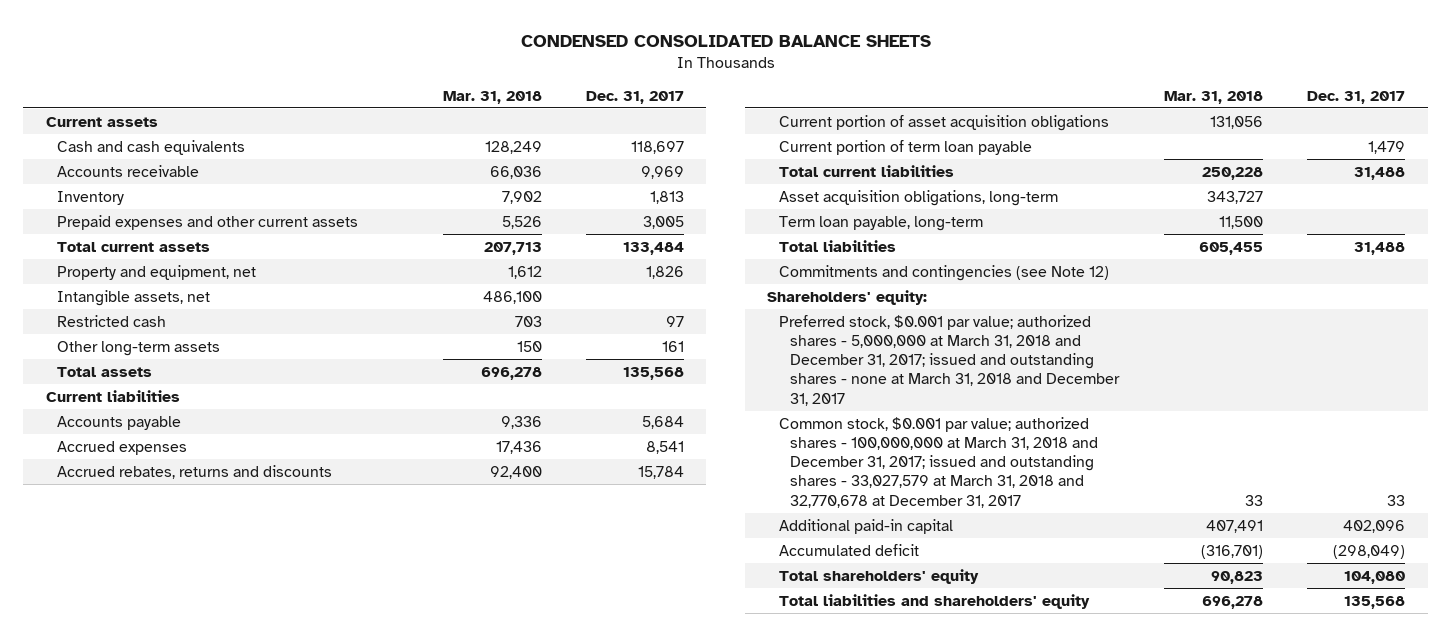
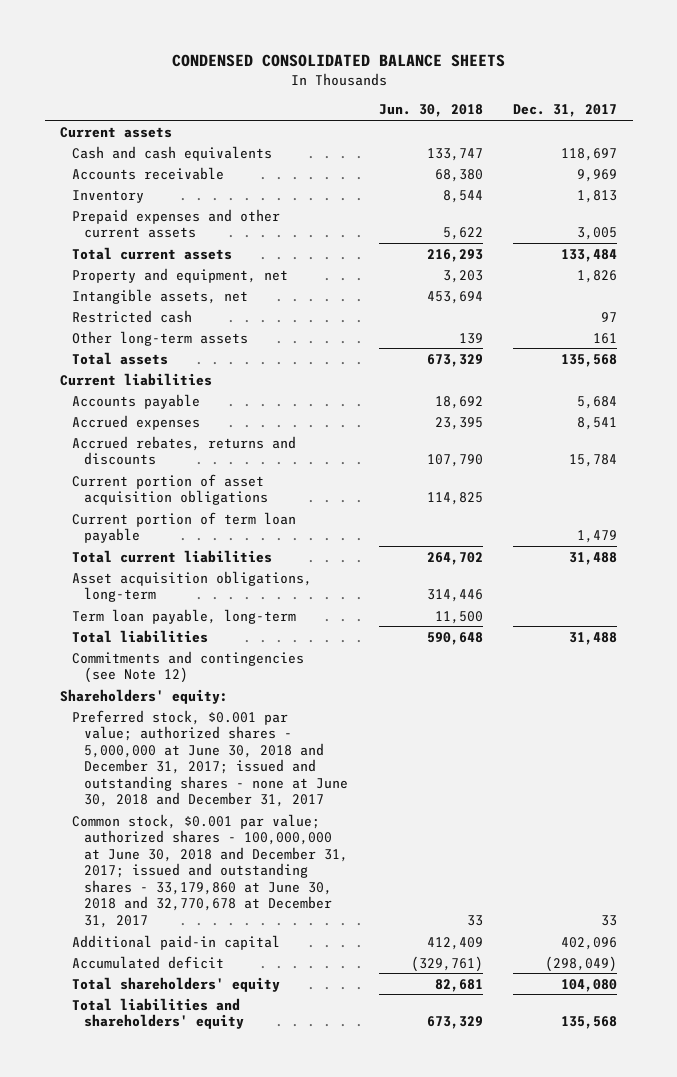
[442,90,542,104] Mar. 31, 2018 -> none
none -> [378,104,483,118] Jun. 30, 2018
[778,314,1121,406] Preferred stock, $0.001 par value; authorized shares - 5,000,000 at March 31, 2018 and December 31, 2017; issued and outstanding shares - none at March 31, 2018 and December 31, 2017 -> [72,709,349,808] Preferred stock, $0.001 par value; authorized shares - 5,000,000 at June 30, 2018 and December 31, 2017; issued and outstanding shares - none at June 30, 2018 and December 31, 2017
[778,416,1099,508] Common stock, $0.001 par value; authorized shares - 100,000,000 at March 31, 2018 and December 31, 2017; issued and outstanding shares - 33,027,579 at March 31, 2018 and 32,770,678 at December 31, 2017 -> [72,813,349,928] Common stock, $0.001 par value; authorized shares - 100,000,000 at June 30, 2018 and December 31, 2017; issued and outstanding shares - 33,179,860 at June 30, 2018 and 32,770,678 at December 31, 2017

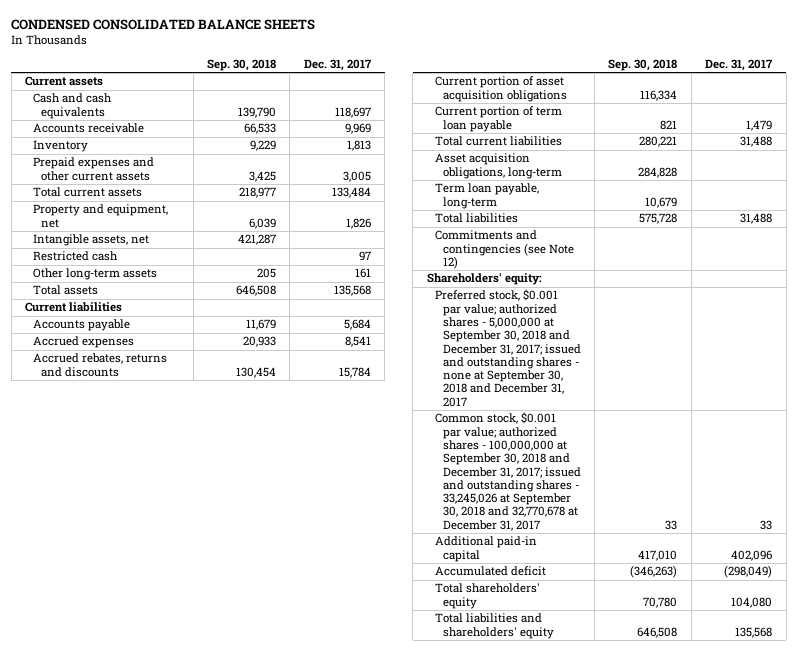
[378,104,483,118] Jun. 30, 2018 -> none
none -> [206,58,276,71] Sep. 30, 2018
[72,709,349,808] Preferred stock, $0.001 par value; authorized shares - 5,000,000 at June 30, 2018 and December 31, 2017; issued and outstanding shares - none at June 30, 2018 and December 31, 2017 -> [434,289,581,407] Preferred stock, $0.001 par value; authorized shares - 5,000,000 at September 30, 2018 and December 31, 2017; issued and outstanding shares - none at September 30, 2018 and December 31, 2017
[72,813,349,928] Common stock, $0.001 par value; authorized shares - 100,000,000 at June 30, 2018 and December 31, 2017; issued and outstanding shares - 33,179,860 at June 30, 2018 and 32,770,678 at December 31, 2017 -> [434,412,581,531] Common stock, $0.001 par value; authorized shares - 100,000,000 at September 30, 2018 and December 31, 2017; issued and outstanding shares - 33,245,026 at September 30, 2018 and 32,770,678 at December 31, 2017

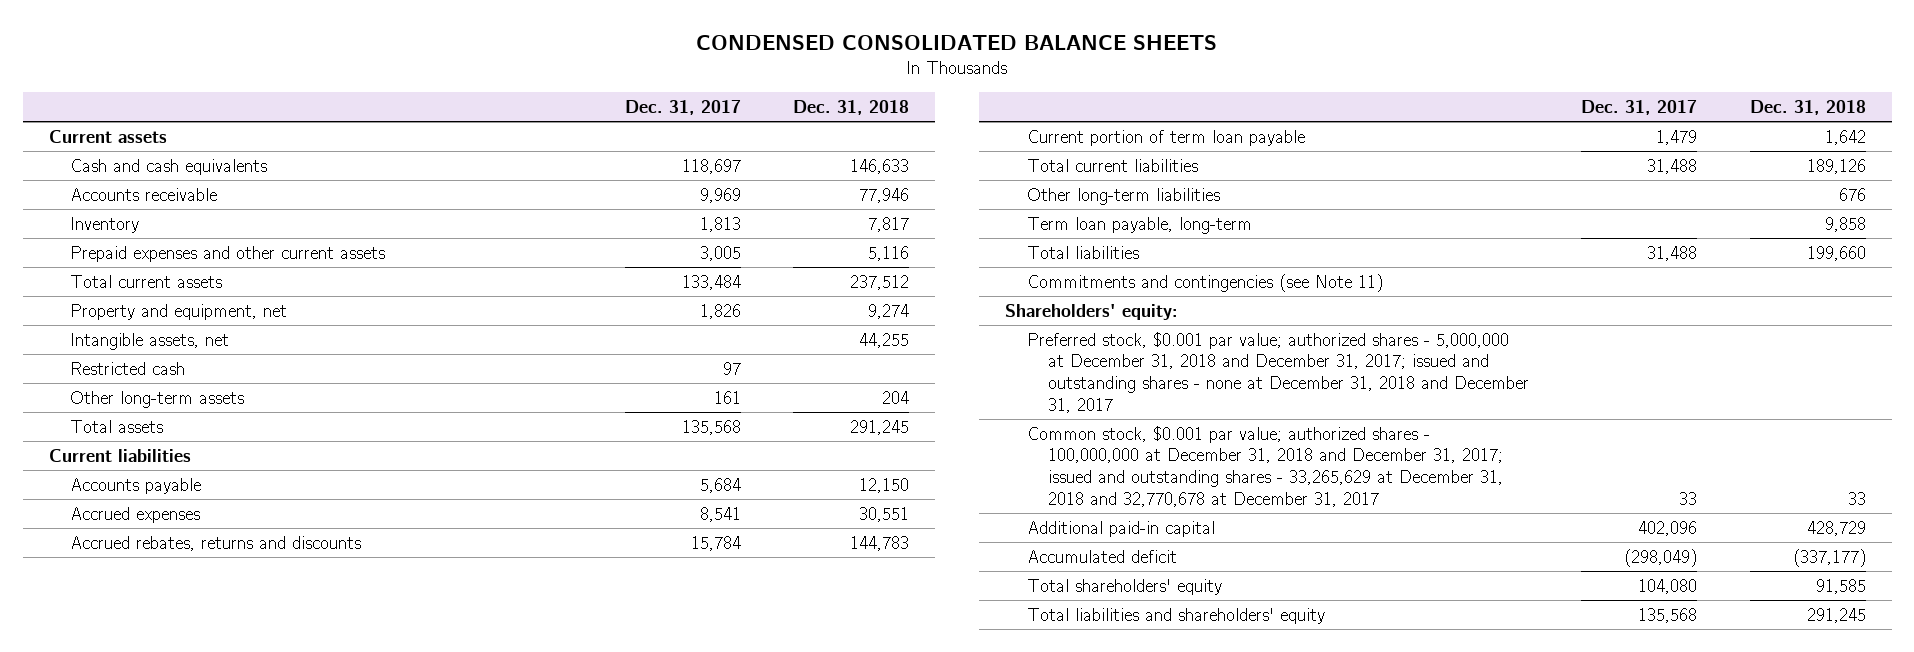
[206,58,276,71] Sep. 30, 2018 -> none
none -> [792,99,909,115] Dec. 31, 2018
[434,76,567,102] Current portion of asset acquisition obligations -> none
[434,153,562,179] Asset acquisition obligations, long-term -> none
none -> [1026,187,1220,205] Other long-term liabilities
[434,230,574,269] Commitments and contingencies (see Note 12) -> [1026,273,1383,292] Commitments and contingencies (see Note 11)
[434,289,581,407] Preferred stock, $0.001 par value; authorized shares - 5,000,000 at September 30, 2018 and December 31, 2017; issued and outstanding shares - none at September 30, 2018 and December 31, 2017 -> [1026,331,1530,413] Preferred stock, $0.001 par value; authorized shares - 5,000,000 at December 31, 2018 and December 31, 2017; issued and outstanding shares - none at December 31, 2018 and December 31, 2017
[434,412,581,531] Common stock, $0.001 par value; authorized shares - 100,000,000 at September 30, 2018 and December 31, 2017; issued and outstanding shares - 33,245,026 at September 30, 2018 and 32,770,678 at December 31, 2017 -> [1026,425,1504,507] Common stock, $0.001 par value; authorized shares - 100,000,000 at December 31, 2018 and December 31, 2017; issued and outstanding shares - 33,265,629 at December 31, 2018 and 32,770,678 at December 31, 2017

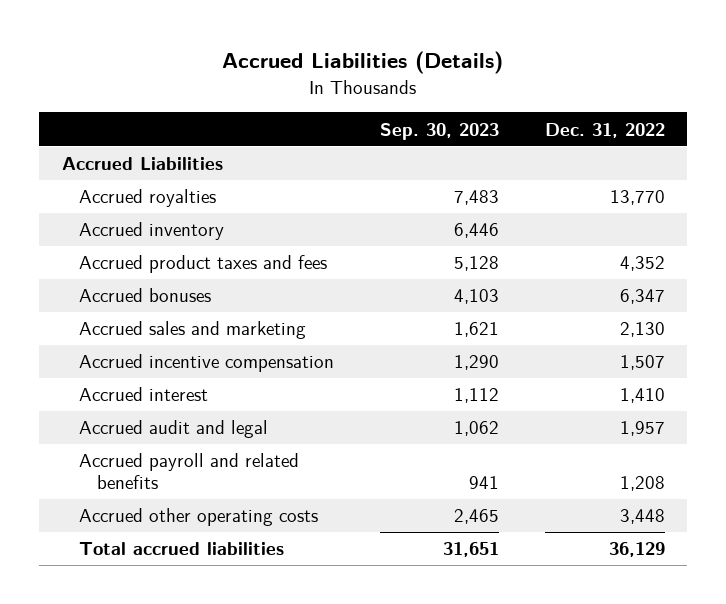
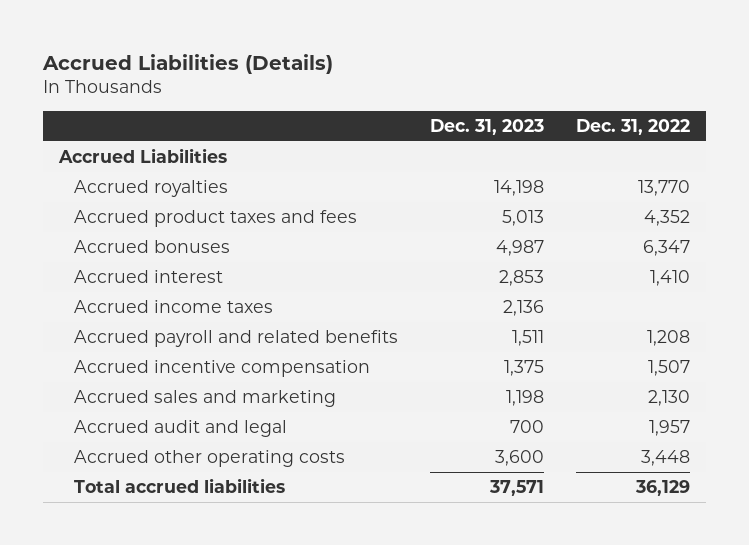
[380,122,500,140] Sep. 30, 2023 -> none
none -> [429,118,544,135] Dec. 31, 2023
[79,222,225,241] Accrued inventory -> none
none -> [73,300,273,314] Accrued income taxes
[79,354,335,373] Accrued incentive compensation -> [73,360,370,378] Accrued incentive compensation
[79,321,307,340] Accrued sales and marketing -> [73,390,336,408] Accrued sales and marketing
[79,420,269,439] Accrued audit and legal -> [73,420,287,438] Accrued audit and legal

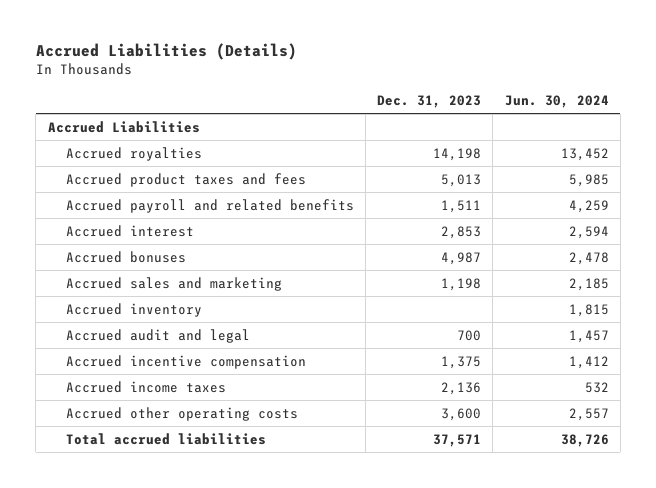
[575,118,690,135] Dec. 31, 2022 -> none
none -> [504,95,609,109] Jun. 30, 2024
[73,270,223,284] Accrued interest -> [65,224,194,237] Accrued interest
[73,240,230,254] Accrued bonuses -> [65,250,186,263] Accrued bonuses
none -> [65,302,202,317] Accrued inventory
[73,360,370,378] Accrued incentive compensation -> [65,354,306,369] Accrued incentive compensation
[73,300,273,314] Accrued income taxes -> [65,380,226,393] Accrued income taxes

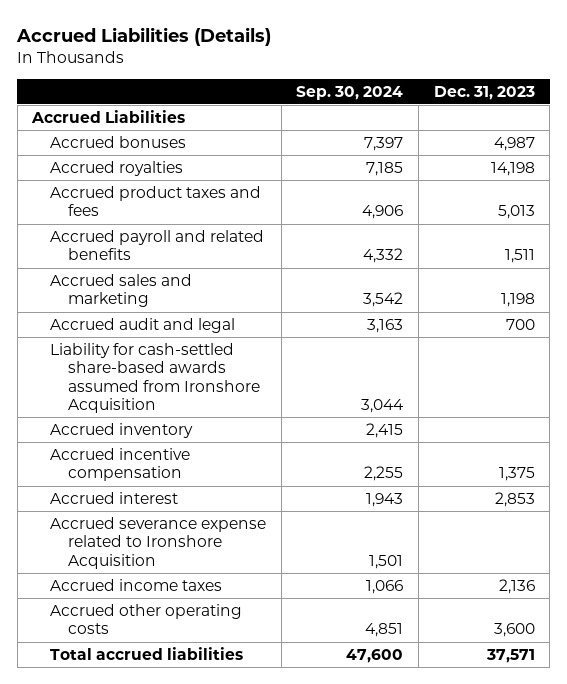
[504,95,609,109] Jun. 30, 2024 -> none
none -> [296,85,404,100] Sep. 30, 2024
[65,250,186,263] Accrued bonuses -> [50,136,187,149] Accrued bonuses
none -> [50,343,261,414] Liability for cash-settled share-based awards assumed from Ironshore Acquisition
[65,302,202,317] Accrued inventory -> [50,423,194,439] Accrued inventory
[65,224,194,237] Accrued interest -> [50,492,179,505] Accrued interest
none -> [50,517,267,569] Accrued severance expense related to Ironshore Acquisition

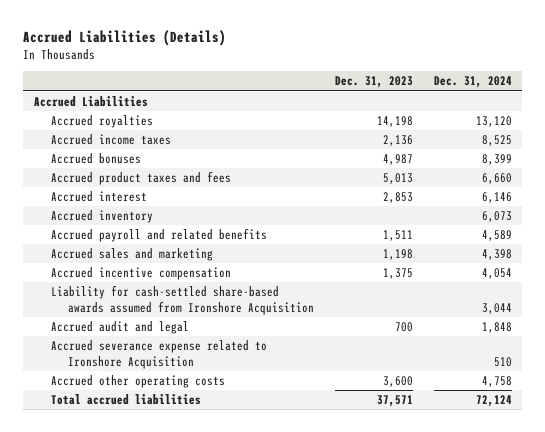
[296,85,404,100] Sep. 30, 2024 -> none
none -> [433,76,512,89] Dec. 31, 2024
[50,579,223,592] Accrued income taxes -> [50,133,171,145] Accrued income taxes
[50,136,187,149] Accrued bonuses -> [50,152,141,164] Accrued bonuses
[50,492,179,505] Accrued interest -> [50,190,147,202] Accrued interest
[50,423,194,439] Accrued inventory -> [50,209,153,223] Accrued inventory
[50,343,261,414] Liability for cash-settled share-based awards assumed from Ironshore Acquisition -> [50,284,314,315] Liability for cash-settled share-based awards assumed from Ironshore Acquisition
[50,318,236,334] Accrued audit and legal -> [50,320,189,334] Accrued audit and legal

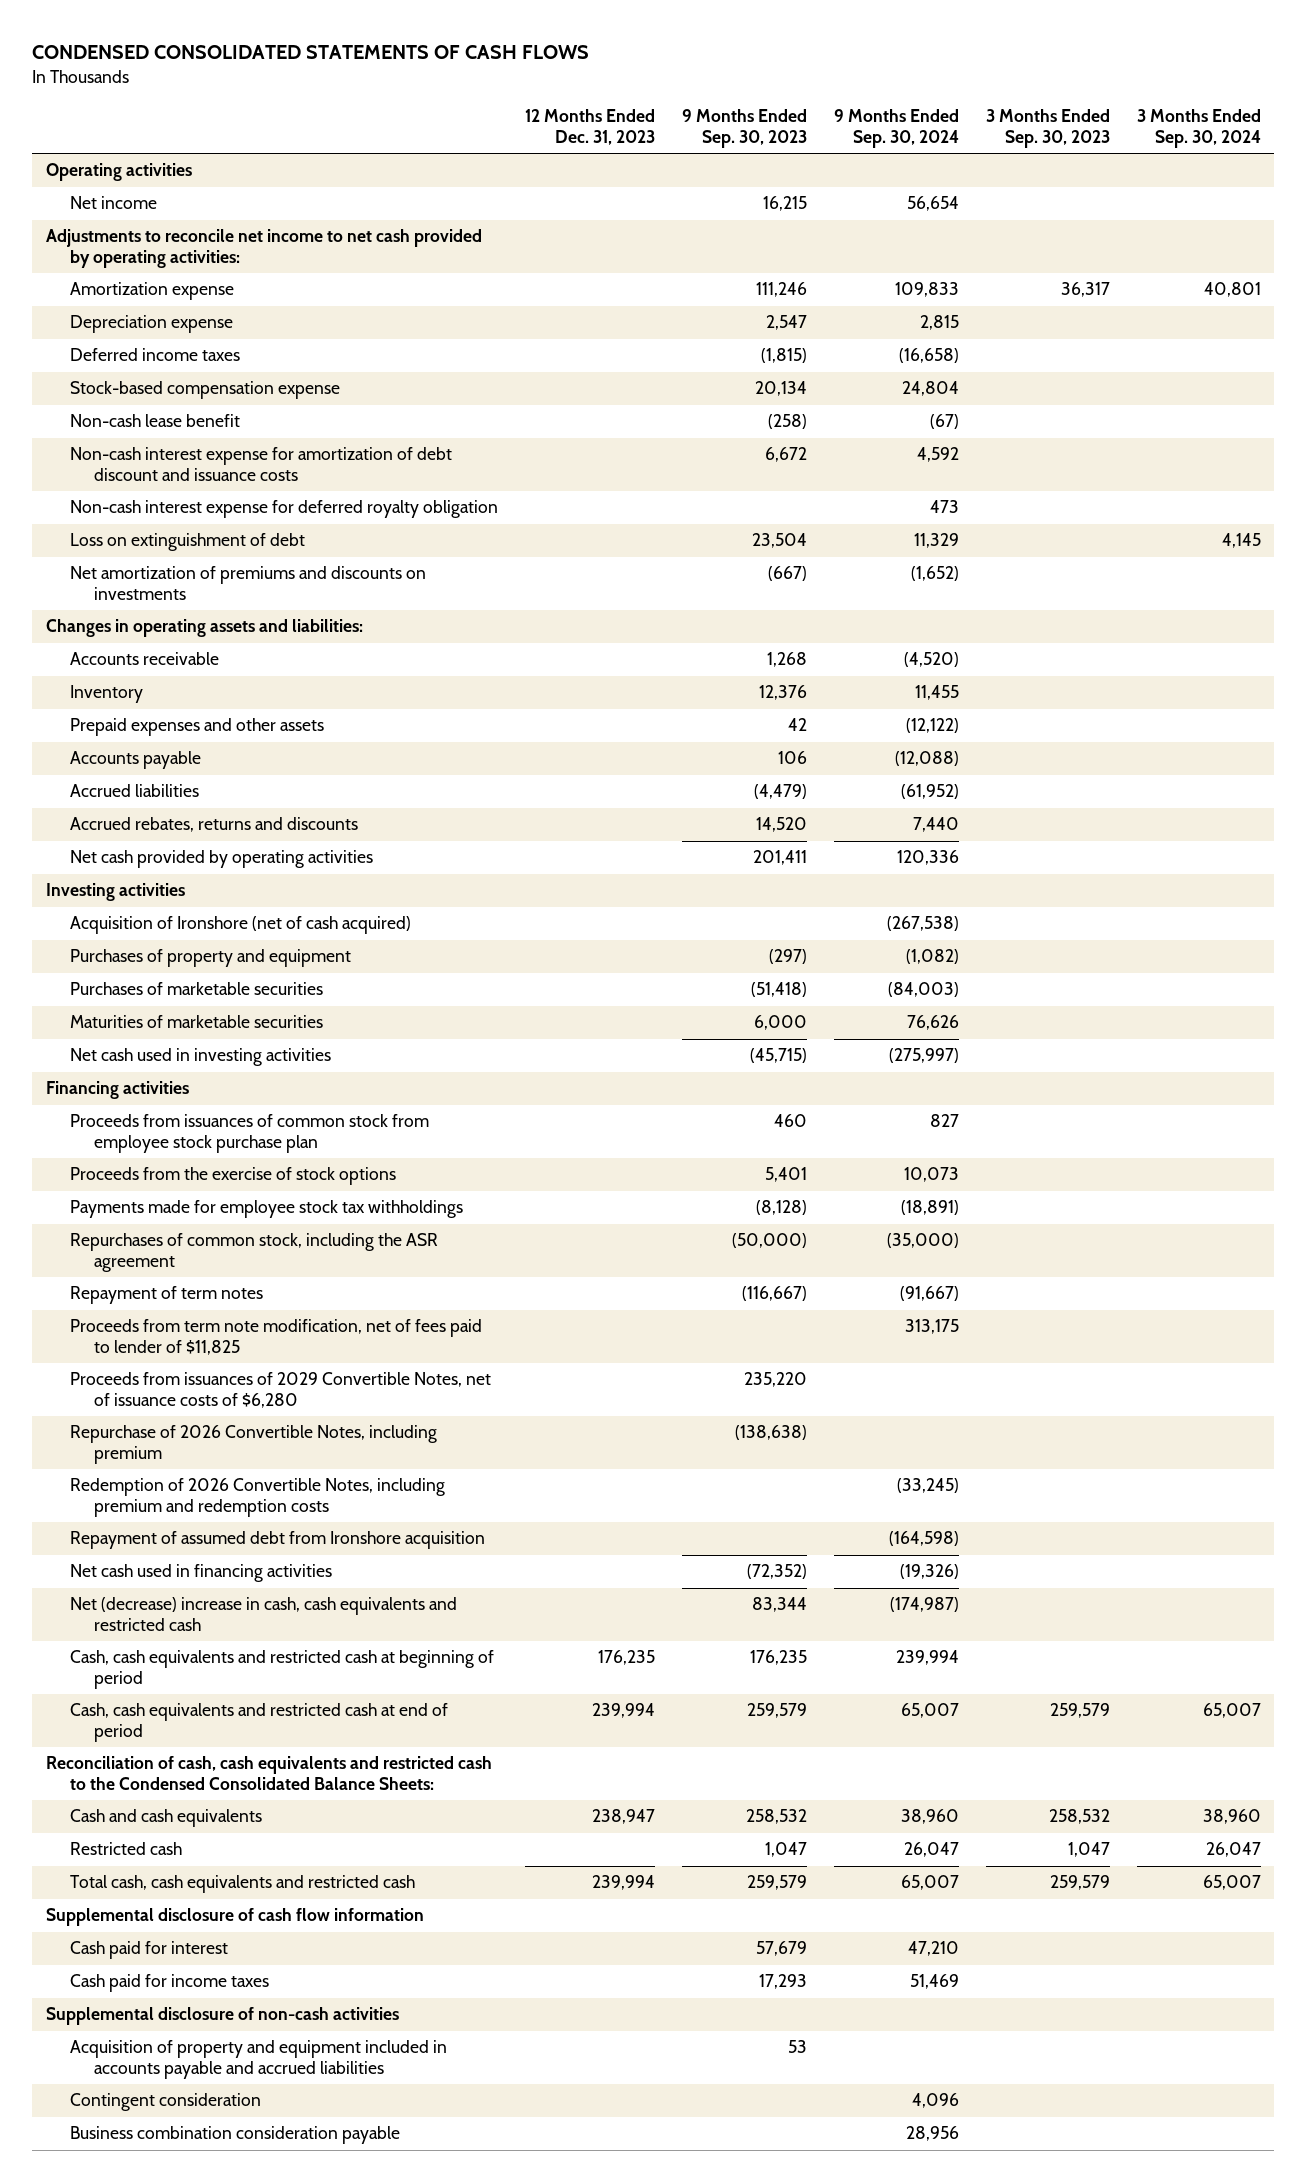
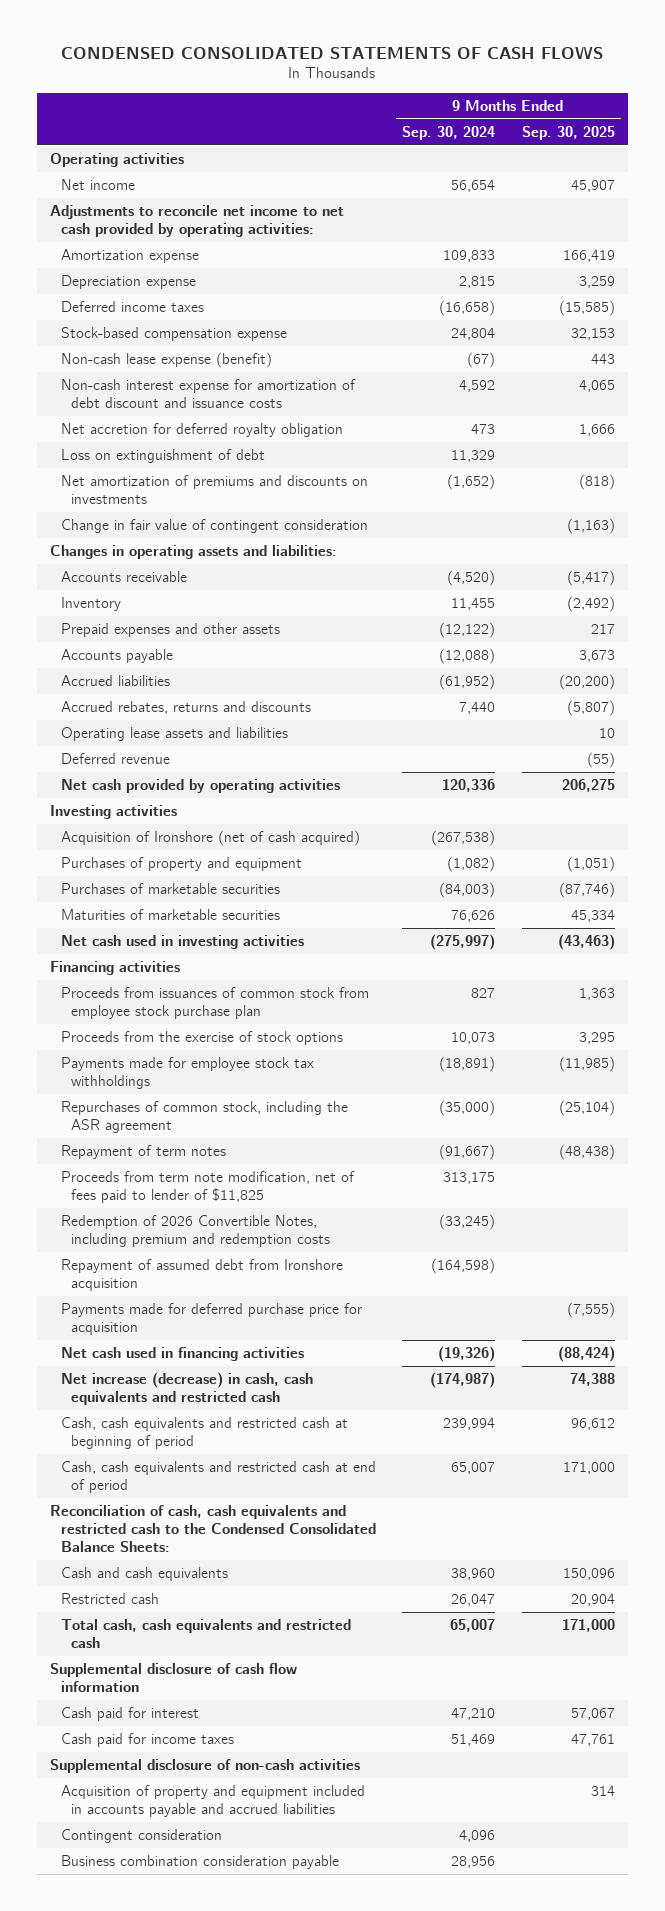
[525,109,656,146] 12 Months Ended Dec. 31, 2023 -> none
[681,109,807,149] 9 Months Ended Sep. 30, 2023 -> none
[985,109,1110,149] 3 Months Ended Sep. 30, 2023 -> none
[1136,109,1261,149] 3 Months Ended Sep. 30, 2024 -> none
none -> [521,125,615,140] Sep. 30, 2025
[70,414,241,428] Non-cash lease benefit -> [60,352,272,369] Non-cash lease expense (benefit)
[70,500,499,519] Non-cash interest expense for deferred royalty obligation -> [60,423,343,438] Net accretion for deferred royalty obligation
none -> [60,519,368,534] Change in fair value of contingent consideration
none -> [60,727,288,742] Operating lease assets and liabilities
none -> [60,753,170,765] Deferred revenue
[70,1372,492,1409] Proceeds from issuances of 2029 Convertible Notes, net of issuance costs of $6,280 -> none
[70,1425,438,1465] Repurchase of 2026 Convertible Notes, including premium -> none
none -> [60,1303,362,1336] Payments made for deferred purchase price for acquisition
[70,1597,458,1632] Net (decrease) increase in cash, cash equivalents and restricted cash -> [60,1372,313,1406] Net increase (decrease) in cash, cash equivalents and restricted cash

